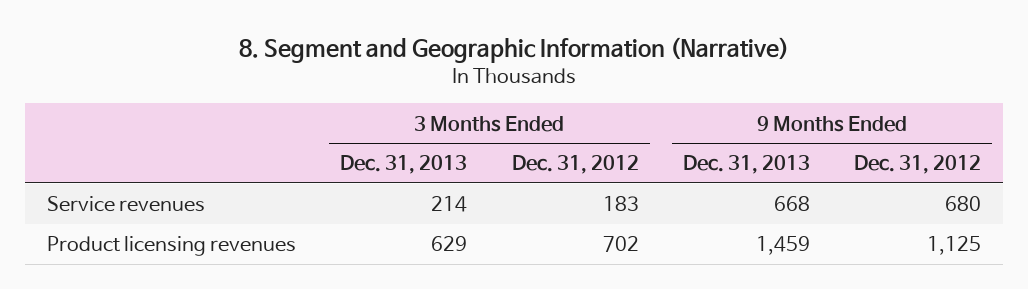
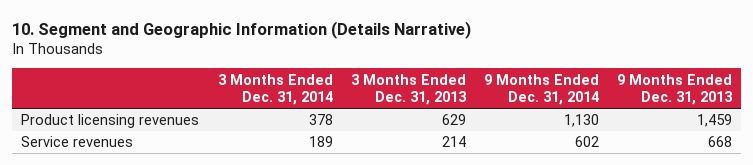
[239,37,790,64] 8. Segment and Geographic Information (Narrative) -> [12,20,472,39] 10. Segment and Geographic Information (Details Narrative)
[511,155,639,175] Dec. 31, 2012 -> none
[854,155,982,175] Dec. 31, 2012 -> none
none -> [217,73,333,106] 3 Months Ended Dec. 31, 2014
none -> [483,73,599,106] 9 Months Ended Dec. 31, 2014
[47,196,206,213] Service revenues -> [21,136,134,148] Service revenues

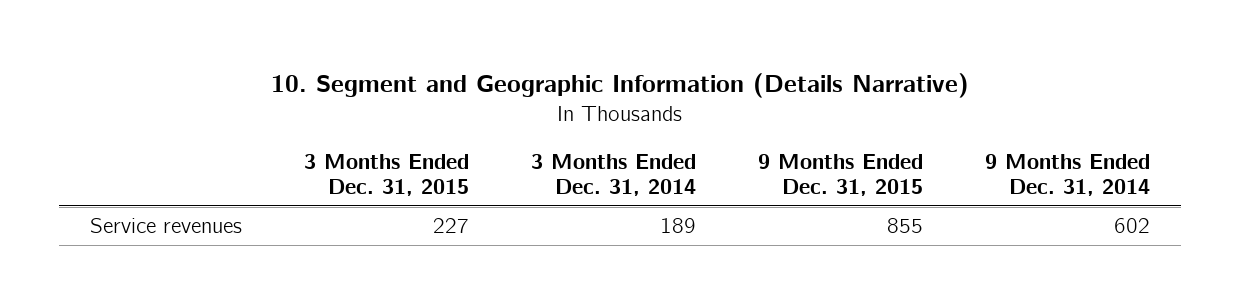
[350,73,467,106] 3 Months Ended Dec. 31, 2013 -> none
[616,73,733,106] 9 Months Ended Dec. 31, 2013 -> none
none -> [303,153,469,197] 3 Months Ended Dec. 31, 2015
none -> [758,153,924,197] 9 Months Ended Dec. 31, 2015
[21,114,200,129] Product licensing revenues -> none

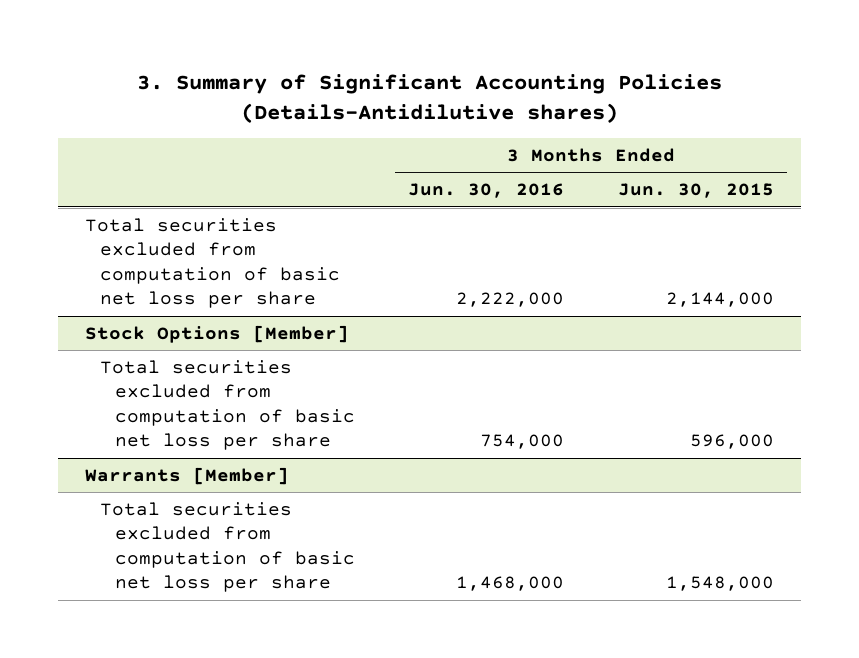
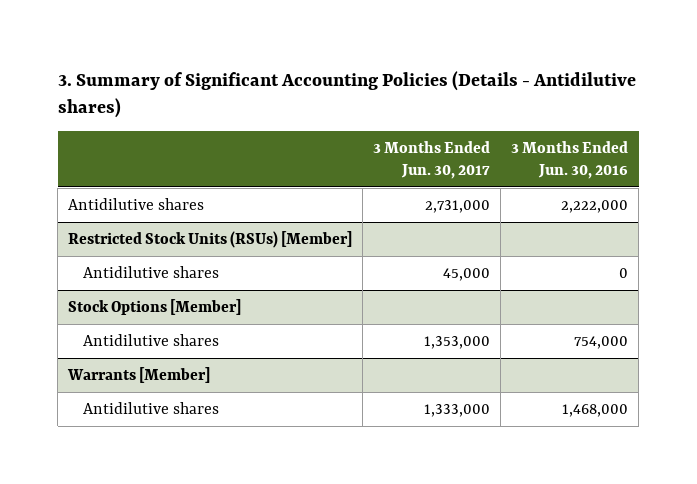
[136,73,722,123] 3. Summary of Significant Accounting Policies (Details-Antidilutive shares) -> [57,70,636,119] 3. Summary of Significant Accounting Policies (Details - Antidilutive shares)
[617,183,774,199] Jun. 30, 2015 -> none
none -> [373,140,491,179] 3 Months Ended Jun. 30, 2017
[85,217,340,309] Total securities excluded from computation of basic net loss per share -> [68,197,205,210] Antidilutive shares
none -> [68,230,353,248] Restricted Stock Units (RSUs) [Member]
none -> [83,265,220,278] Antidilutive shares
[99,359,355,451] Total securities excluded from computation of basic net loss per share -> [83,333,220,346] Antidilutive shares
[99,501,355,593] Total securities excluded from computation of basic net loss per share -> [83,401,220,414] Antidilutive shares

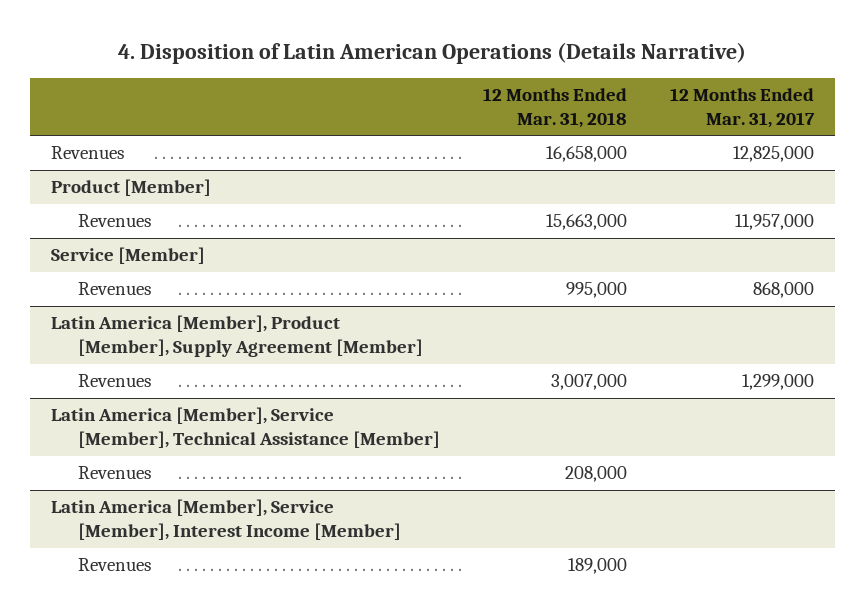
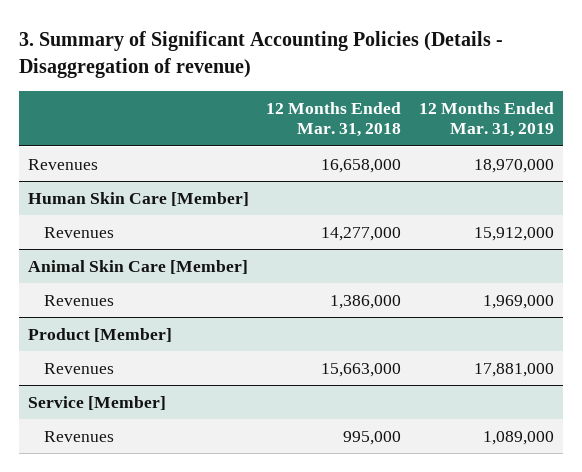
[118,41,747,64] 4. Disposition of Latin American Operations (Details Narrative) -> [18,31,503,79] 3. Summary of Significant Accounting Policies (Details - Disaggregation of revenue)
[669,87,815,128] 12 Months Ended Mar. 31, 2017 -> none
none -> [419,101,555,138] 12 Months Ended Mar. 31, 2019
none -> [27,191,249,206] Human Skin Care [Member]
none -> [43,226,114,238] Revenues
none -> [27,259,248,274] Animal Skin Care [Member]
none -> [43,294,114,306] Revenues
[51,315,424,358] Latin America [Member], Product [Member], Supply Agreement [Member] -> none
[78,374,152,388] Revenues -> none
[51,407,441,449] Latin America [Member], Service [Member], Technical Assistance [Member] -> none
[78,466,152,480] Revenues -> none
[51,499,402,541] Latin America [Member], Service [Member], Interest Income [Member] -> none
[78,558,152,572] Revenues -> none

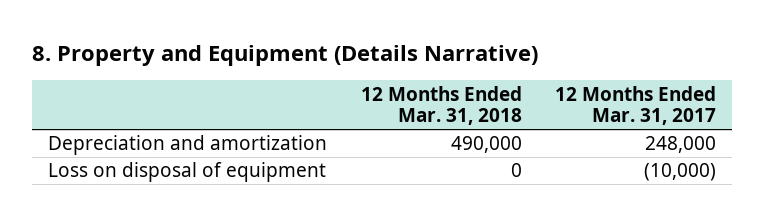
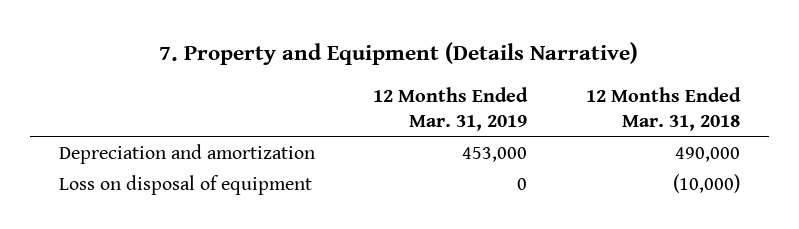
[31,45,538,67] 8. Property and Equipment (Details Narrative) -> [159,42,639,66] 7. Property and Equipment (Details Narrative)
[554,85,716,126] 12 Months Ended Mar. 31, 2017 -> none
none -> [373,86,529,131] 12 Months Ended Mar. 31, 2019
[510,163,522,178] 0 -> [672,173,740,193] (10,000)

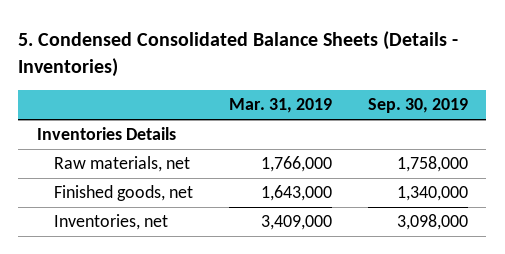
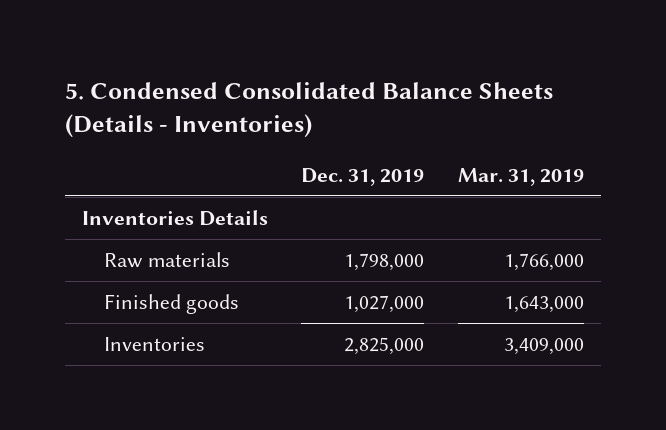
[368,98,469,114] Sep. 30, 2019 -> none
none -> [301,168,425,187] Dec. 31, 2019
[53,156,190,173] Raw materials, net -> [104,251,231,268] Raw materials
[53,185,193,202] Finished goods, net -> [104,293,240,314] Finished goods
[53,214,168,231] Inventories, net -> [104,336,206,351] Inventories

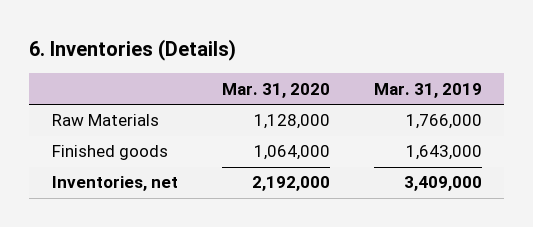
[64,81,553,139] 5. Condensed Consolidated Balance Sheets (Details - Inventories) -> [29,39,237,62] 6. Inventories (Details)
[301,168,425,187] Dec. 31, 2019 -> none
none -> [221,82,330,98] Mar. 31, 2020
[81,209,268,226] Inventories Details -> none
[104,251,231,268] Raw materials -> [51,114,159,127] Raw Materials
[104,336,206,351] Inventories -> [51,176,178,192] Inventories, net

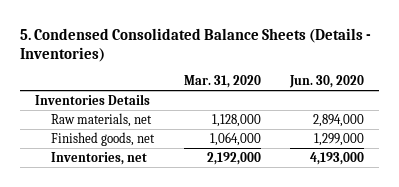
[29,39,237,62] 6. Inventories (Details) -> [20,27,372,62] 5. Condensed Consolidated Balance Sheets (Details - Inventories)
[373,82,482,98] Mar. 31, 2019 -> none
none -> [289,75,365,89] Jun. 30, 2020
none -> [34,93,150,105] Inventories Details
[51,114,159,127] Raw Materials -> [51,112,153,127] Raw materials, net
[51,145,168,161] Finished goods -> [51,131,156,146] Finished goods, net

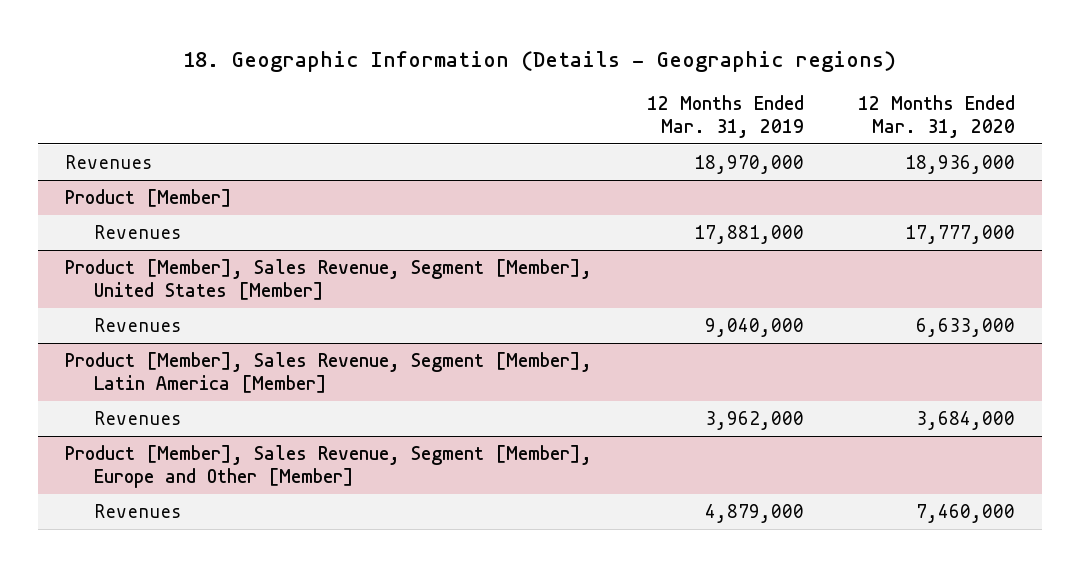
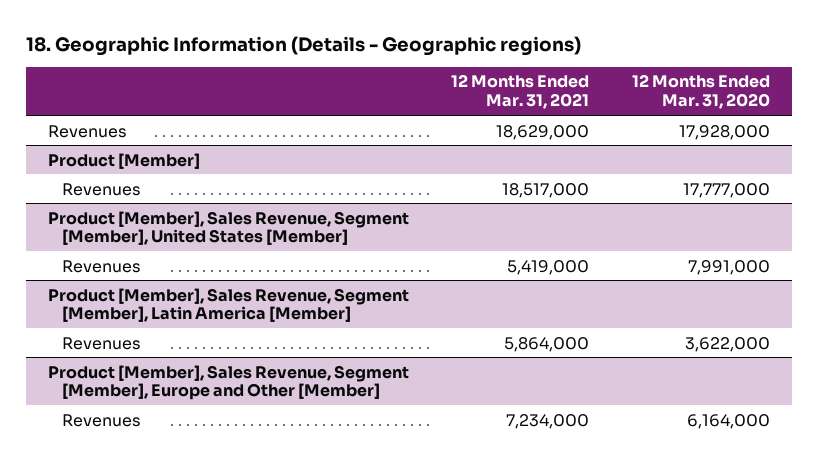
[646,95,804,138] 12 Months Ended Mar. 31, 2019 -> none
none -> [451,74,590,110] 12 Months Ended Mar. 31, 2021
[905,154,1016,174] 18,936,000 -> [679,124,771,140] 17,928,000
[916,317,1016,337] 6,633,000 -> [688,259,771,275] 7,991,000
[916,410,1016,430] 3,684,000 -> [685,336,771,352] 3,622,000
[916,503,1016,523] 7,460,000 -> [687,413,771,429] 6,164,000

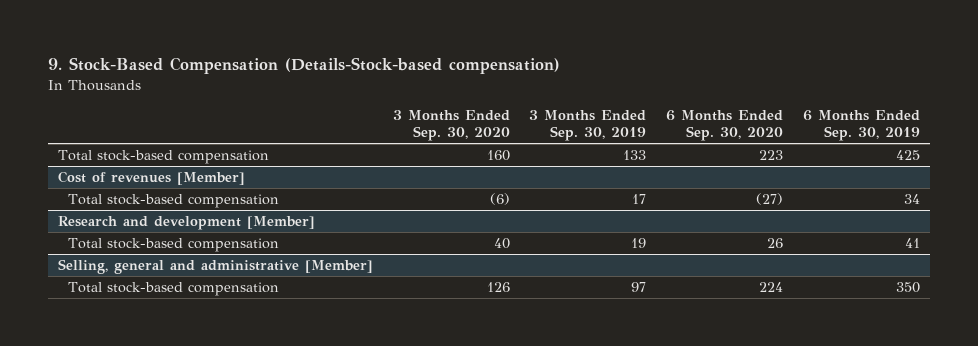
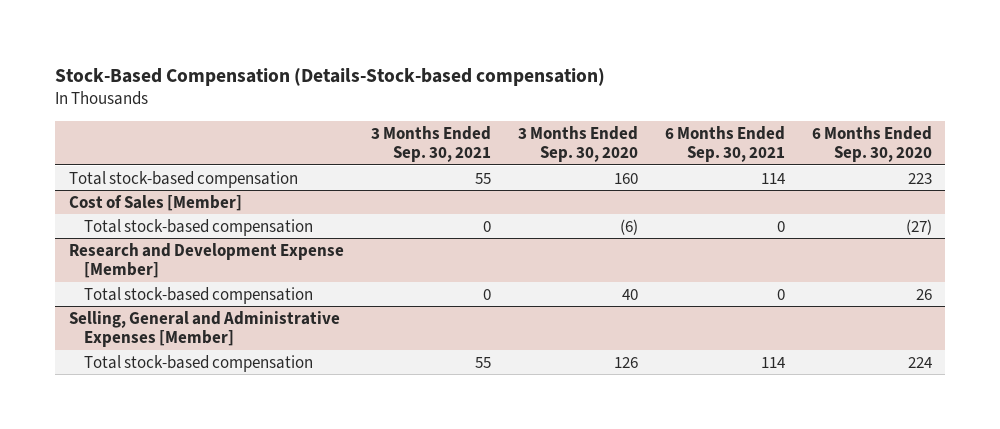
[47,57,560,75] 9. Stock-Based Compensation (Details-Stock-based compensation) -> [55,67,606,86] Stock-Based Compensation (Details-Stock-based compensation)
[529,110,647,141] 3 Months Ended Sep. 30, 2019 -> none
[802,110,920,141] 6 Months Ended Sep. 30, 2019 -> none
none -> [370,125,491,163] 3 Months Ended Sep. 30, 2021
none -> [664,125,785,163] 6 Months Ended Sep. 30, 2021
[57,171,245,186] Cost of revenues [Member] -> [68,194,242,211] Cost of Sales [Member]
[57,216,315,231] Research and development [Member] -> [68,242,344,279] Research and Development Expense [Member]
[57,259,373,275] Selling, general and administrative [Member] -> [68,310,340,348] Selling, General and Administrative Expenses [Member]

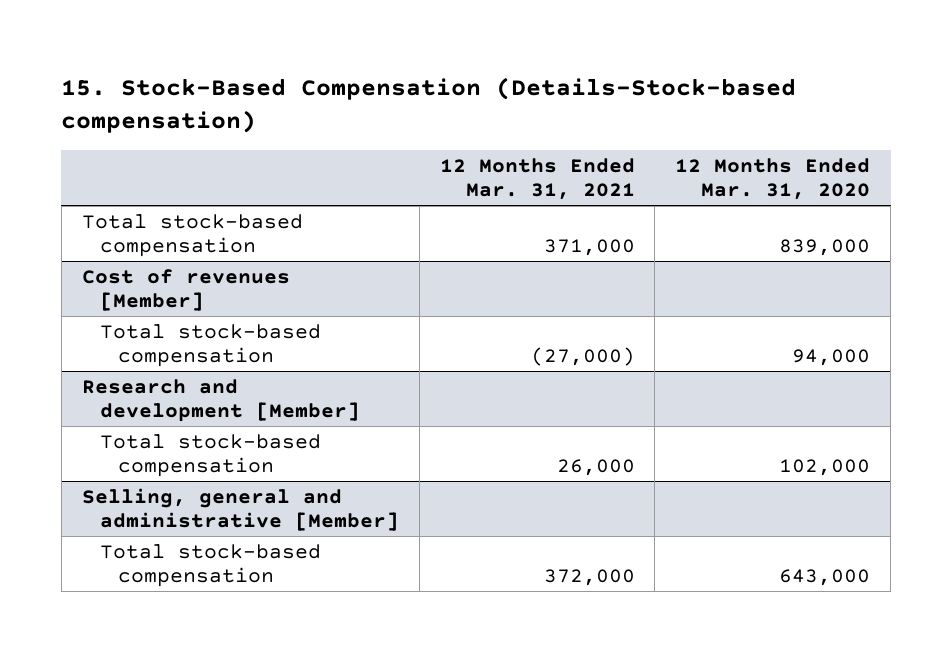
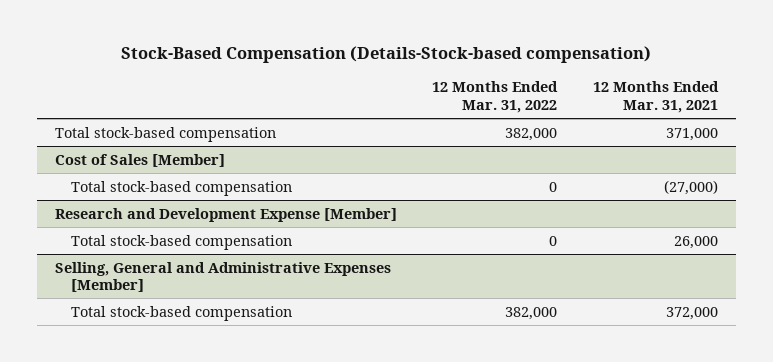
[61,76,797,134] 15. Stock-Based Compensation (Details-Stock-based compensation) -> [121,46,652,64] Stock-Based Compensation (Details-Stock-based compensation)
[675,157,871,201] 12 Months Ended Mar. 31, 2020 -> none
none -> [432,81,559,114] 12 Months Ended Mar. 31, 2022
[81,268,290,312] Cost of revenues [Member] -> [54,153,225,167] Cost of Sales [Member]
[81,378,361,423] Research and development [Member] -> [54,207,397,222] Research and Development Expense [Member]
[81,487,400,532] Selling, general and administrative [Member] -> [54,261,391,293] Selling, General and Administrative Expenses [Member]

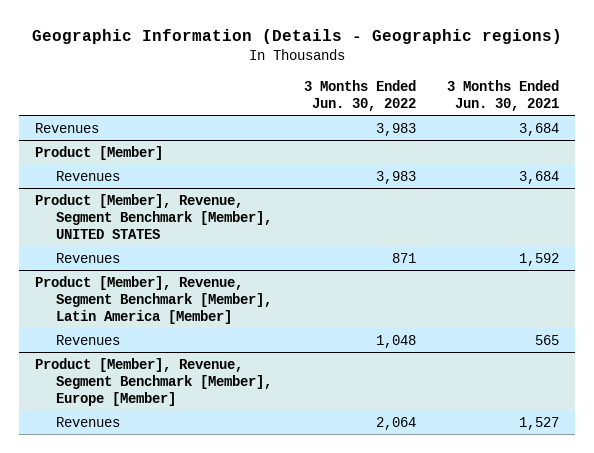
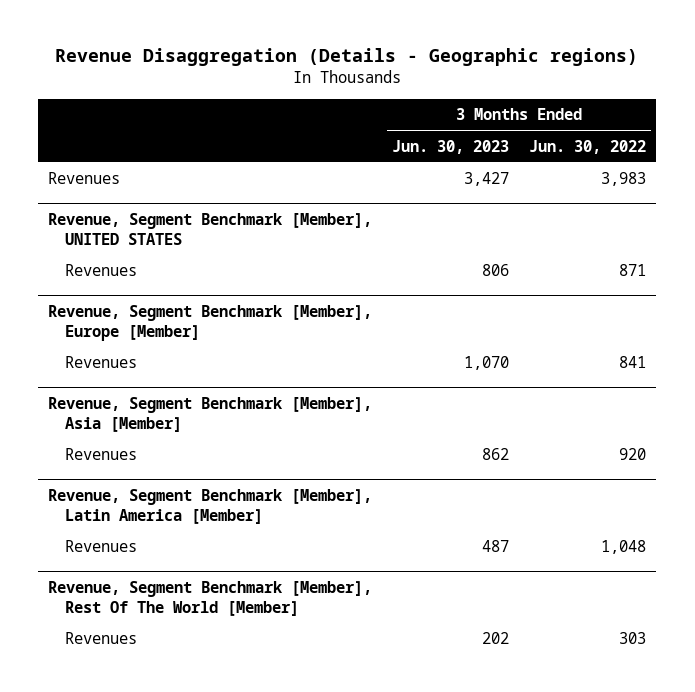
[32,28,563,44] Geographic Information (Details - Geographic regions) -> [55,48,639,67] Revenue Disaggregation (Details - Geographic regions)
[447,79,560,111] 3 Months Ended Jun. 30, 2021 -> none
none -> [392,139,510,154] Jun. 30, 2023
[34,145,163,160] Product [Member] -> none
[55,170,120,181] Revenues -> none
[34,193,272,239] Product [Member], Revenue, Segment Benchmark [Member], UNITED STATES -> [48,213,373,246] Revenue, Segment Benchmark [Member], UNITED STATES
none -> [48,305,373,342] Revenue, Segment Benchmark [Member], Europe [Member]
none -> [65,356,138,369] Revenues
none -> [48,397,373,433] Revenue, Segment Benchmark [Member], Asia [Member]
none -> [65,448,138,461] Revenues
[34,275,272,324] Product [Member], Revenue, Segment Benchmark [Member], Latin America [Member] -> [48,489,373,525] Revenue, Segment Benchmark [Member], Latin America [Member]
[34,357,272,406] Product [Member], Revenue, Segment Benchmark [Member], Europe [Member] -> none
none -> [48,581,373,617] Revenue, Segment Benchmark [Member], Rest Of The World [Member]
[375,416,416,430] 2,064 -> [619,632,647,645] 303

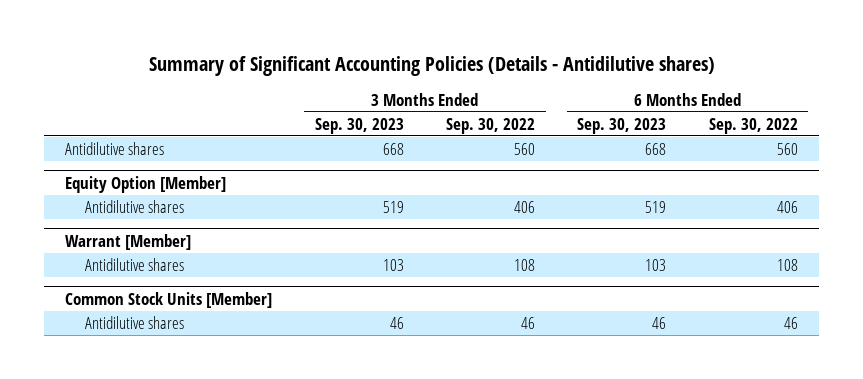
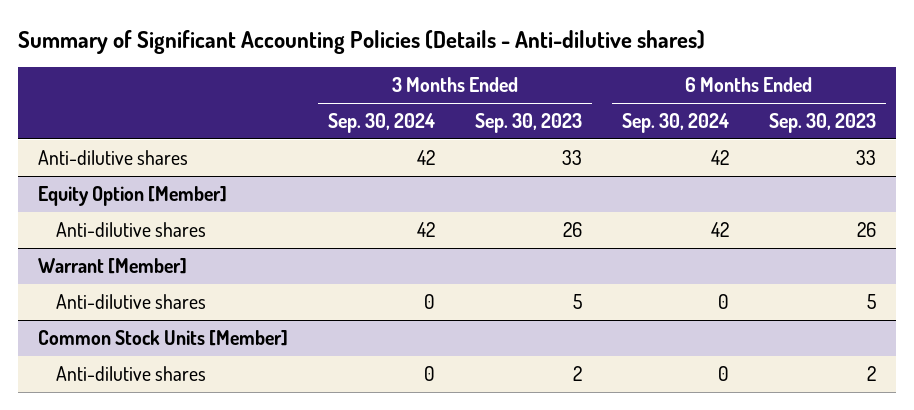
[148,55,715,76] Summary of Significant Accounting Policies (Details - Antidilutive shares) -> [17,29,705,54] Summary of Significant Accounting Policies (Details - Anti-dilutive shares)
[446,117,536,134] Sep. 30, 2022 -> none
[708,117,798,134] Sep. 30, 2022 -> none
none -> [327,113,435,134] Sep. 30, 2024
none -> [621,113,729,134] Sep. 30, 2024
[65,142,165,156] Antidilutive shares -> [37,149,188,165] Anti-dilutive shares
[382,143,404,156] 668 -> [561,149,582,165] 33
[645,143,667,156] 668 -> [855,149,876,165] 33
[84,200,184,214] Antidilutive shares -> [55,221,206,237] Anti-dilutive shares
[382,201,404,214] 519 -> [562,221,582,237] 26
[645,201,667,214] 519 -> [856,221,876,237] 26
[84,258,184,272] Antidilutive shares -> [55,293,206,309] Anti-dilutive shares
[382,259,404,272] 103 -> [572,293,582,309] 5
[645,259,667,272] 103 -> [866,293,876,309] 5
[84,316,184,330] Antidilutive shares -> [55,365,206,381] Anti-dilutive shares
[389,317,404,330] 46 -> [572,365,582,381] 2
[652,317,667,330] 46 -> [866,365,876,381] 2

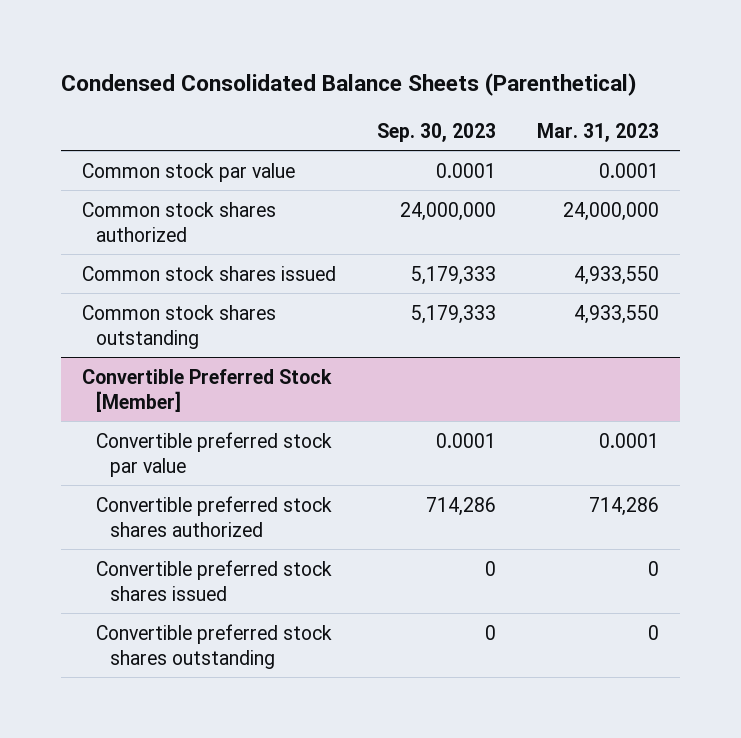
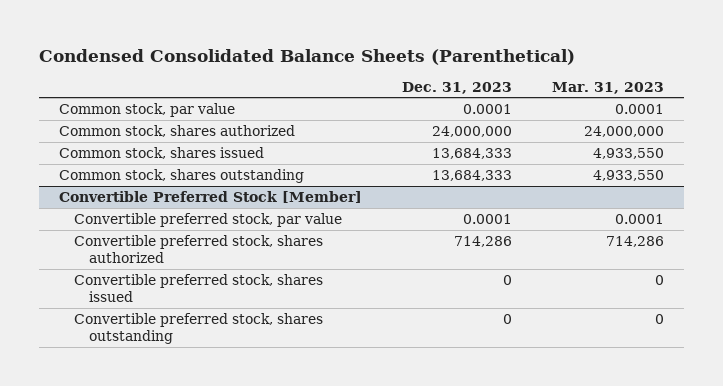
[376,122,496,142] Sep. 30, 2023 -> none
none -> [402,81,513,94] Dec. 31, 2023
[81,162,295,182] Common stock par value -> [59,103,236,118] Common stock, par value
[81,201,276,242] Common stock shares authorized -> [59,125,296,138] Common stock, shares authorized
[81,265,336,281] Common stock shares issued -> [59,147,265,160] Common stock, shares issued
[81,304,276,349] Common stock shares outstanding -> [59,169,305,184] Common stock, shares outstanding
[96,431,333,477] Convertible preferred stock par value -> [74,213,343,228] Convertible preferred stock, par value
[96,495,333,537] Convertible preferred stock shares authorized -> [74,235,324,264] Convertible preferred stock, shares authorized
[96,559,333,601] Convertible preferred stock shares issued -> [74,274,324,303] Convertible preferred stock, shares issued
[96,623,333,669] Convertible preferred stock shares outstanding -> [74,313,324,345] Convertible preferred stock, shares outstanding

